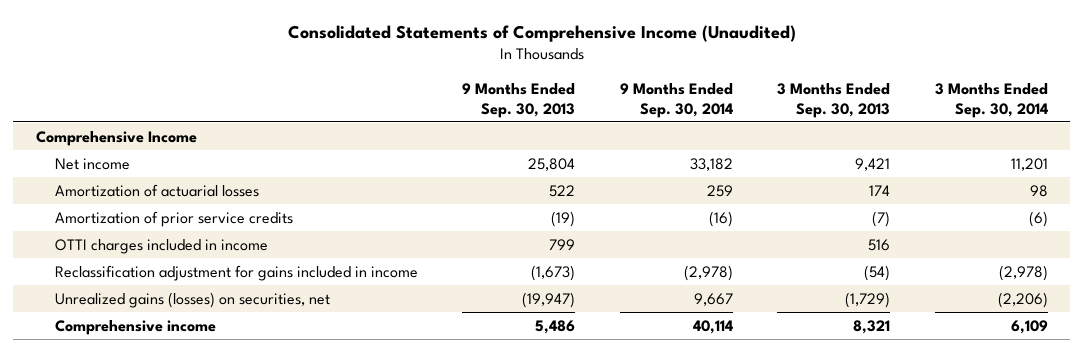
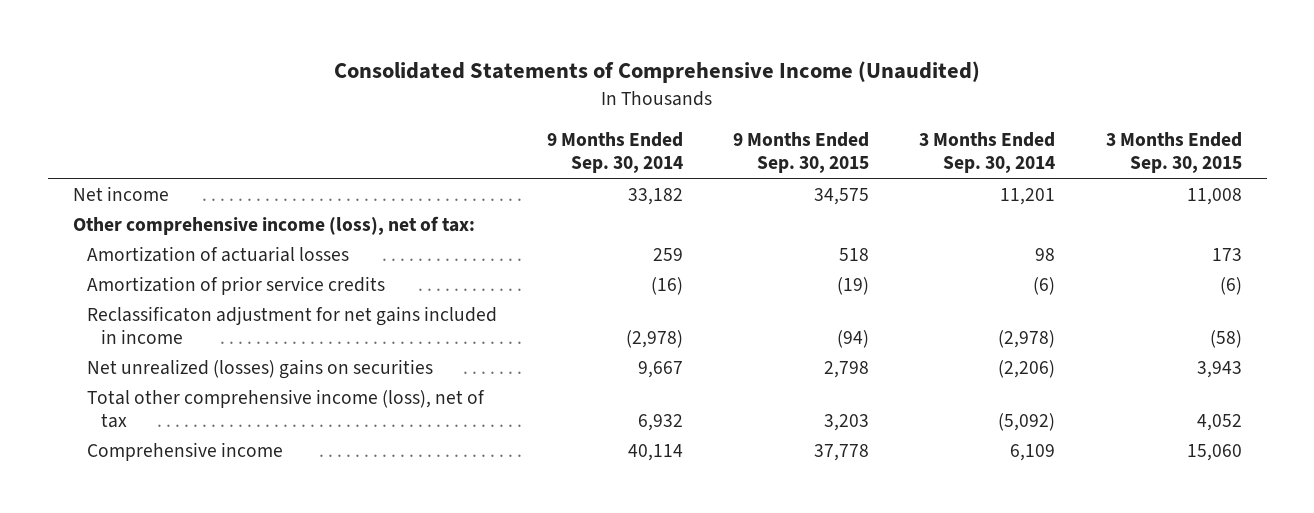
[462,82,576,118] 9 Months Ended Sep. 30, 2013 -> none
[777,82,891,118] 3 Months Ended Sep. 30, 2013 -> none
none -> [733,132,870,174] 9 Months Ended Sep. 30, 2015
none -> [1105,132,1242,174] 3 Months Ended Sep. 30, 2015
[35,130,197,146] Comprehensive Income -> none
none -> [72,215,475,235] Other comprehensive income (loss), net of tax:
[54,238,268,254] OTTI charges included in income -> none
[54,264,418,281] Reclassification adjustment for gains included in income -> [86,305,497,344] Reclassificaton adjustment for net gains included in income
[54,291,330,308] Unrealized gains (losses) on securities, net -> [86,358,433,379] Net unrealized (losses) gains on securities
none -> [86,388,485,428] Total other comprehensive income (loss), net of tax

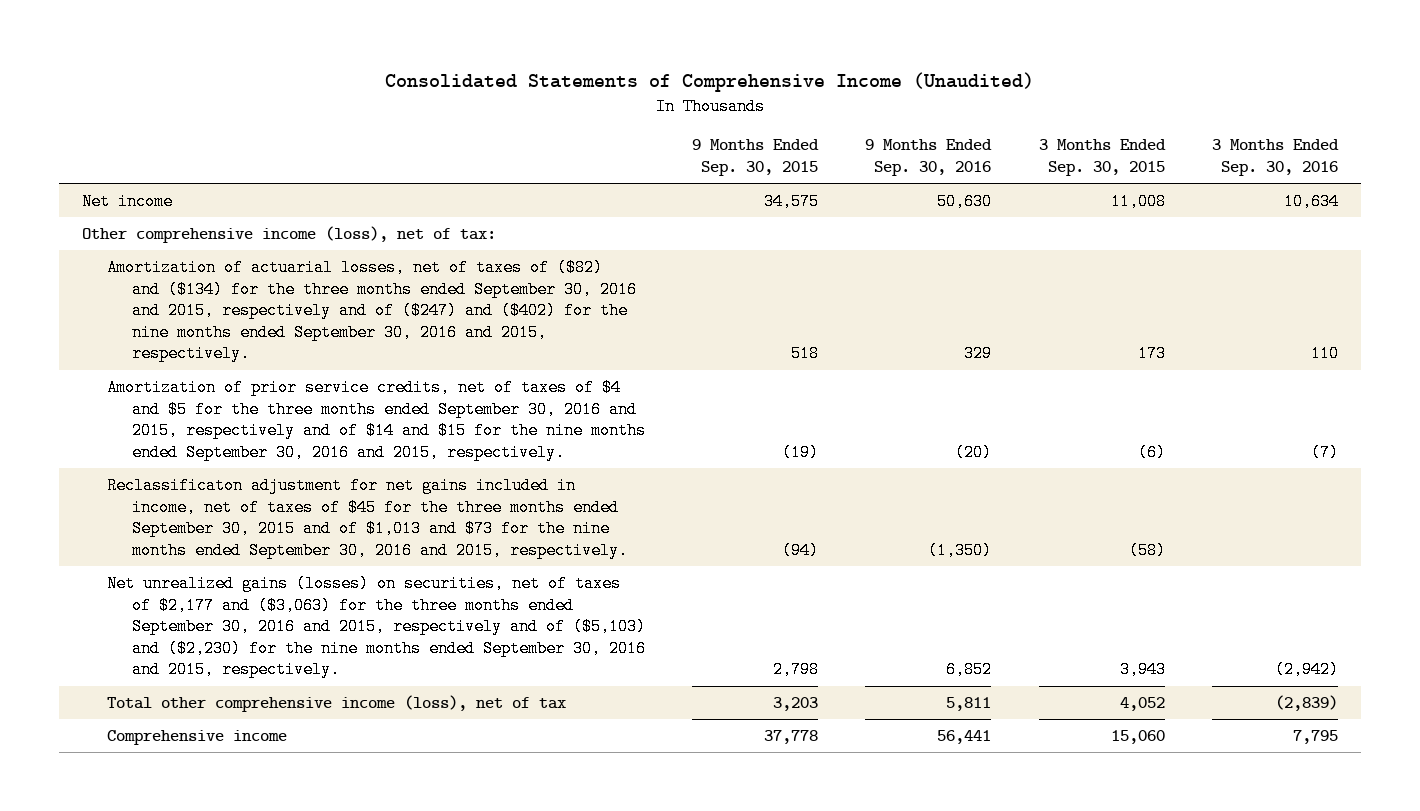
[546,132,683,174] 9 Months Ended Sep. 30, 2014 -> none
[919,132,1056,174] 3 Months Ended Sep. 30, 2014 -> none
none -> [865,139,993,177] 9 Months Ended Sep. 30, 2016
none -> [1211,139,1339,177] 3 Months Ended Sep. 30, 2016
[86,245,349,262] Amortization of actuarial losses -> [107,259,638,363] Amortization of actuarial losses, net of taxes of ($82) and ($134) for the three months ended September 30, 2016 and 2015, respectively and of ($247) and ($402) for the nine months ended September 30, 2016 and 2015, respectively.
[86,275,385,295] Amortization of prior service credits -> [107,379,647,461] Amortization of prior service credits, net of taxes of $4 and $5 for the three months ended September 30, 2016 and 2015, respectively and of $14 and $15 for the nine months ended September 30, 2016 and 2015, respectively.
[86,305,497,344] Reclassificaton adjustment for net gains included in income -> [107,477,629,559] Reclassificaton adjustment for net gains included in income, net of taxes of $45 for the three months ended September 30, 2015 and of $1,013 and $73 for the nine months ended September 30, 2016 and 2015, respectively.
[86,358,433,379] Net unrealized (losses) gains on securities -> [107,575,647,679] Net unrealized gains (losses) on securities, net of taxes of $2,177 and ($3,063) for the three months ended September 30, 2016 and 2015, respectively and of ($5,103) and ($2,230) for the nine months ended September 30, 2016 and 2015, respectively.

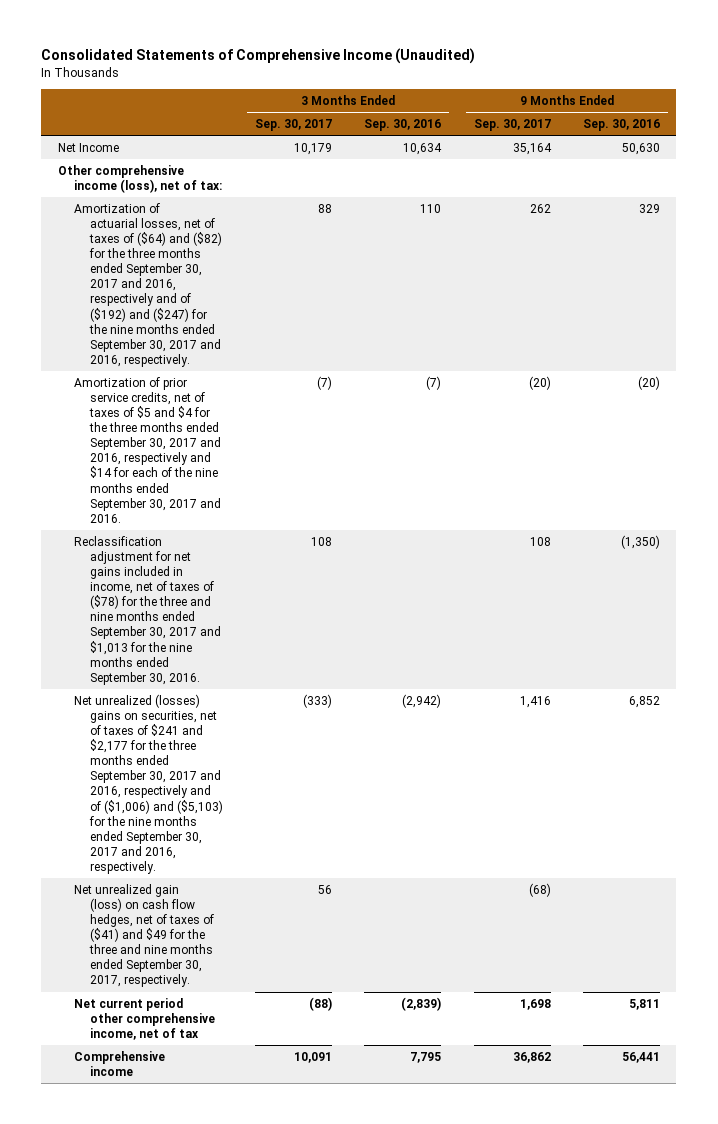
[692,139,820,177] 9 Months Ended Sep. 30, 2015 -> none
[1038,139,1166,177] 3 Months Ended Sep. 30, 2015 -> none
none -> [255,119,333,132] Sep. 30, 2017
none -> [473,119,551,132] Sep. 30, 2017
[82,193,174,211] Net income -> [57,142,119,152] Net Income
[107,259,638,363] Amortization of actuarial losses, net of taxes of ($82) and ($134) for the three months ended September 30, 2016 and 2015, respectively and of ($247) and ($402) for the nine months ended September 30, 2016 and 2015, respectively. -> [73,202,222,367] Amortization of actuarial losses, net of taxes of ($64) and ($82) for the three months ended September 30, 2017 and 2016, respectively and of ($192) and ($247) for the nine months ended September 30, 2017 and 2016, respectively.
[107,379,647,461] Amortization of prior service credits, net of taxes of $4 and $5 for the three months ended September 30, 2016 and 2015, respectively and of $14 and $15 for the nine months ended September 30, 2016 and 2015, respectively. -> [73,376,221,523] Amortization of prior service credits, net of taxes of $5 and $4 for the three months ended September 30, 2017 and 2016, respectively and $14 for each of the nine months ended September 30, 2017 and 2016.
[107,477,629,559] Reclassificaton adjustment for net gains included in income, net of taxes of $45 for the three months ended September 30, 2015 and of $1,013 and $73 for the nine months ended September 30, 2016 and 2015, respectively. -> [73,535,221,685] Reclassification adjustment for net gains included in income, net of taxes of ($78) for the three and nine months ended September 30, 2017 and $1,013 for the nine months ended September 30, 2016.
[107,575,647,679] Net unrealized gains (losses) on securities, net of taxes of $2,177 and ($3,063) for the three months ended September 30, 2016 and 2015, respectively and of ($5,103) and ($2,230) for the nine months ended September 30, 2016 and 2015, respectively. -> [73,693,223,874] Net unrealized (losses) gains on securities, net of taxes of $241 and $2,177 for the three months ended September 30, 2017 and 2016, respectively and of ($1,006) and ($5,103) for the nine months ended September 30, 2017 and 2016, respectively.
none -> [73,883,214,988] Net unrealized gain (loss) on cash flow hedges, net of taxes of ($41) and $49 for the three and nine months ended September 30, 2017, respectively.
[107,695,567,713] Total other comprehensive income (loss), net of tax -> [73,997,215,1041] Net current period other comprehensive income, net of tax

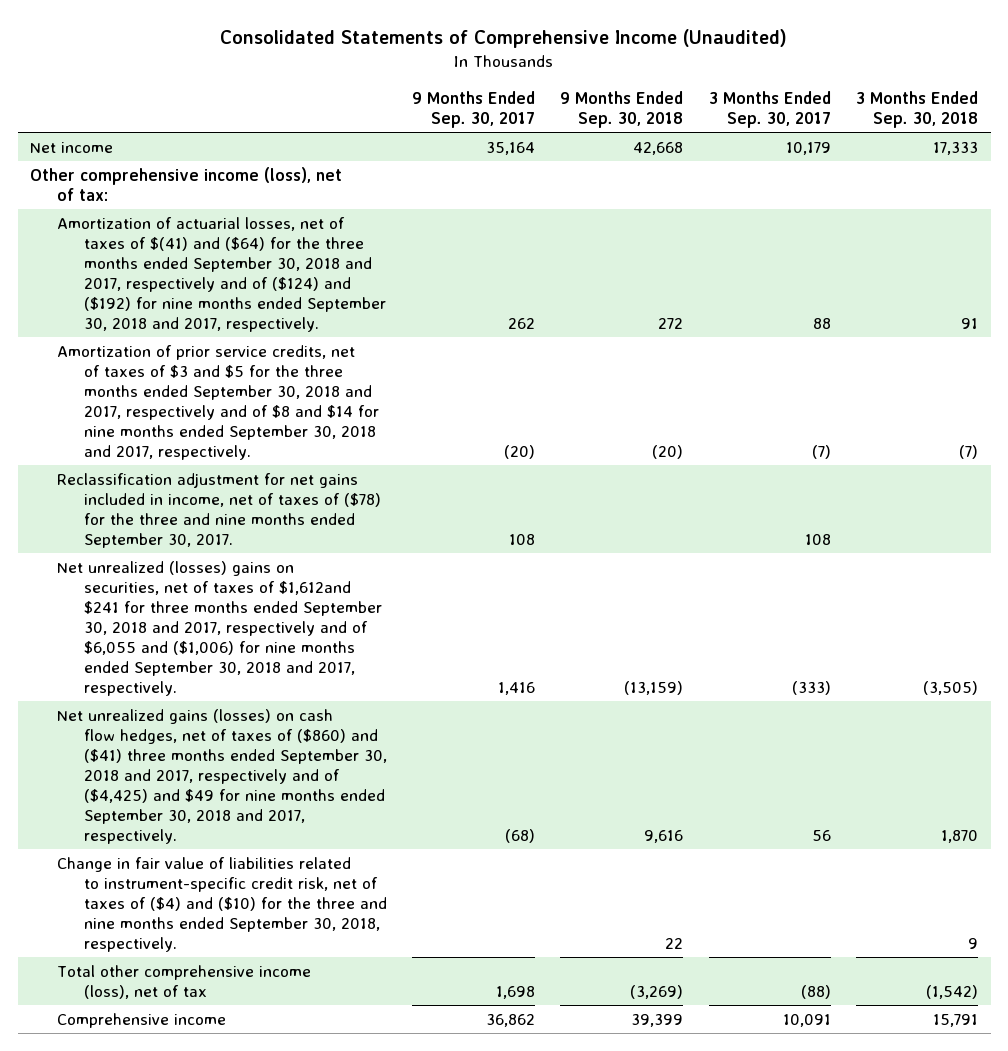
[364,119,442,132] Sep. 30, 2016 -> none
[582,119,660,132] Sep. 30, 2016 -> none
none -> [560,90,684,128] 9 Months Ended Sep. 30, 2018
none -> [856,90,979,128] 3 Months Ended Sep. 30, 2018
[57,142,119,152] Net Income -> [30,141,114,153] Net income
[73,202,222,367] Amortization of actuarial losses, net of taxes of ($64) and ($82) for the three months ended September 30, 2017 and 2016, respectively and of ($192) and ($247) for the nine months ended September 30, 2017 and 2016, respectively. -> [56,216,386,332] Amortization of actuarial losses, net of taxes of $(41) and ($64) for the three months ended September 30, 2018 and 2017, respectively and of ($124) and ($192) for nine months ended September 30, 2018 and 2017, respectively.
[73,376,221,523] Amortization of prior service credits, net of taxes of $5 and $4 for the three months ended September 30, 2017 and 2016, respectively and $14 for each of the nine months ended September 30, 2017 and 2016. -> [56,344,379,460] Amortization of prior service credits, net of taxes of $3 and $5 for the three months ended September 30, 2018 and 2017, respectively and of $8 and $14 for nine months ended September 30, 2018 and 2017, respectively.
[73,535,221,685] Reclassification adjustment for net gains included in income, net of taxes of ($78) for the three and nine months ended September 30, 2017 and $1,013 for the nine months ended September 30, 2016. -> [56,472,381,548] Reclassification adjustment for net gains included in income, net of taxes of ($78) for the three and nine months ended September 30, 2017.
[73,693,223,874] Net unrealized (losses) gains on securities, net of taxes of $241 and $2,177 for the three months ended September 30, 2017 and 2016, respectively and of ($1,006) and ($5,103) for the nine months ended September 30, 2017 and 2016, respectively. -> [56,560,382,696] Net unrealized (losses) gains on securities, net of taxes of $1,612and $241 for three months ended September 30, 2018 and 2017, respectively and of $6,055 and ($1,006) for nine months ended September 30, 2018 and 2017, respectively.
[73,883,214,988] Net unrealized gain (loss) on cash flow hedges, net of taxes of ($41) and $49 for the three and nine months ended September 30, 2017, respectively. -> [56,708,387,844] Net unrealized gains (losses) on cash flow hedges, net of taxes of ($860) and ($41) three months ended September 30, 2018 and 2017, respectively and of ($4,425) and $49 for nine months ended September 30, 2018 and 2017, respectively.
none -> [56,856,387,952] Change in fair value of liabilities related to instrument-specific credit risk, net of taxes of ($4) and ($10) for the three and nine months ended September 30, 2018, respectively.
[73,997,215,1041] Net current period other comprehensive income, net of tax -> [56,964,311,999] Total other comprehensive income (loss), net of tax

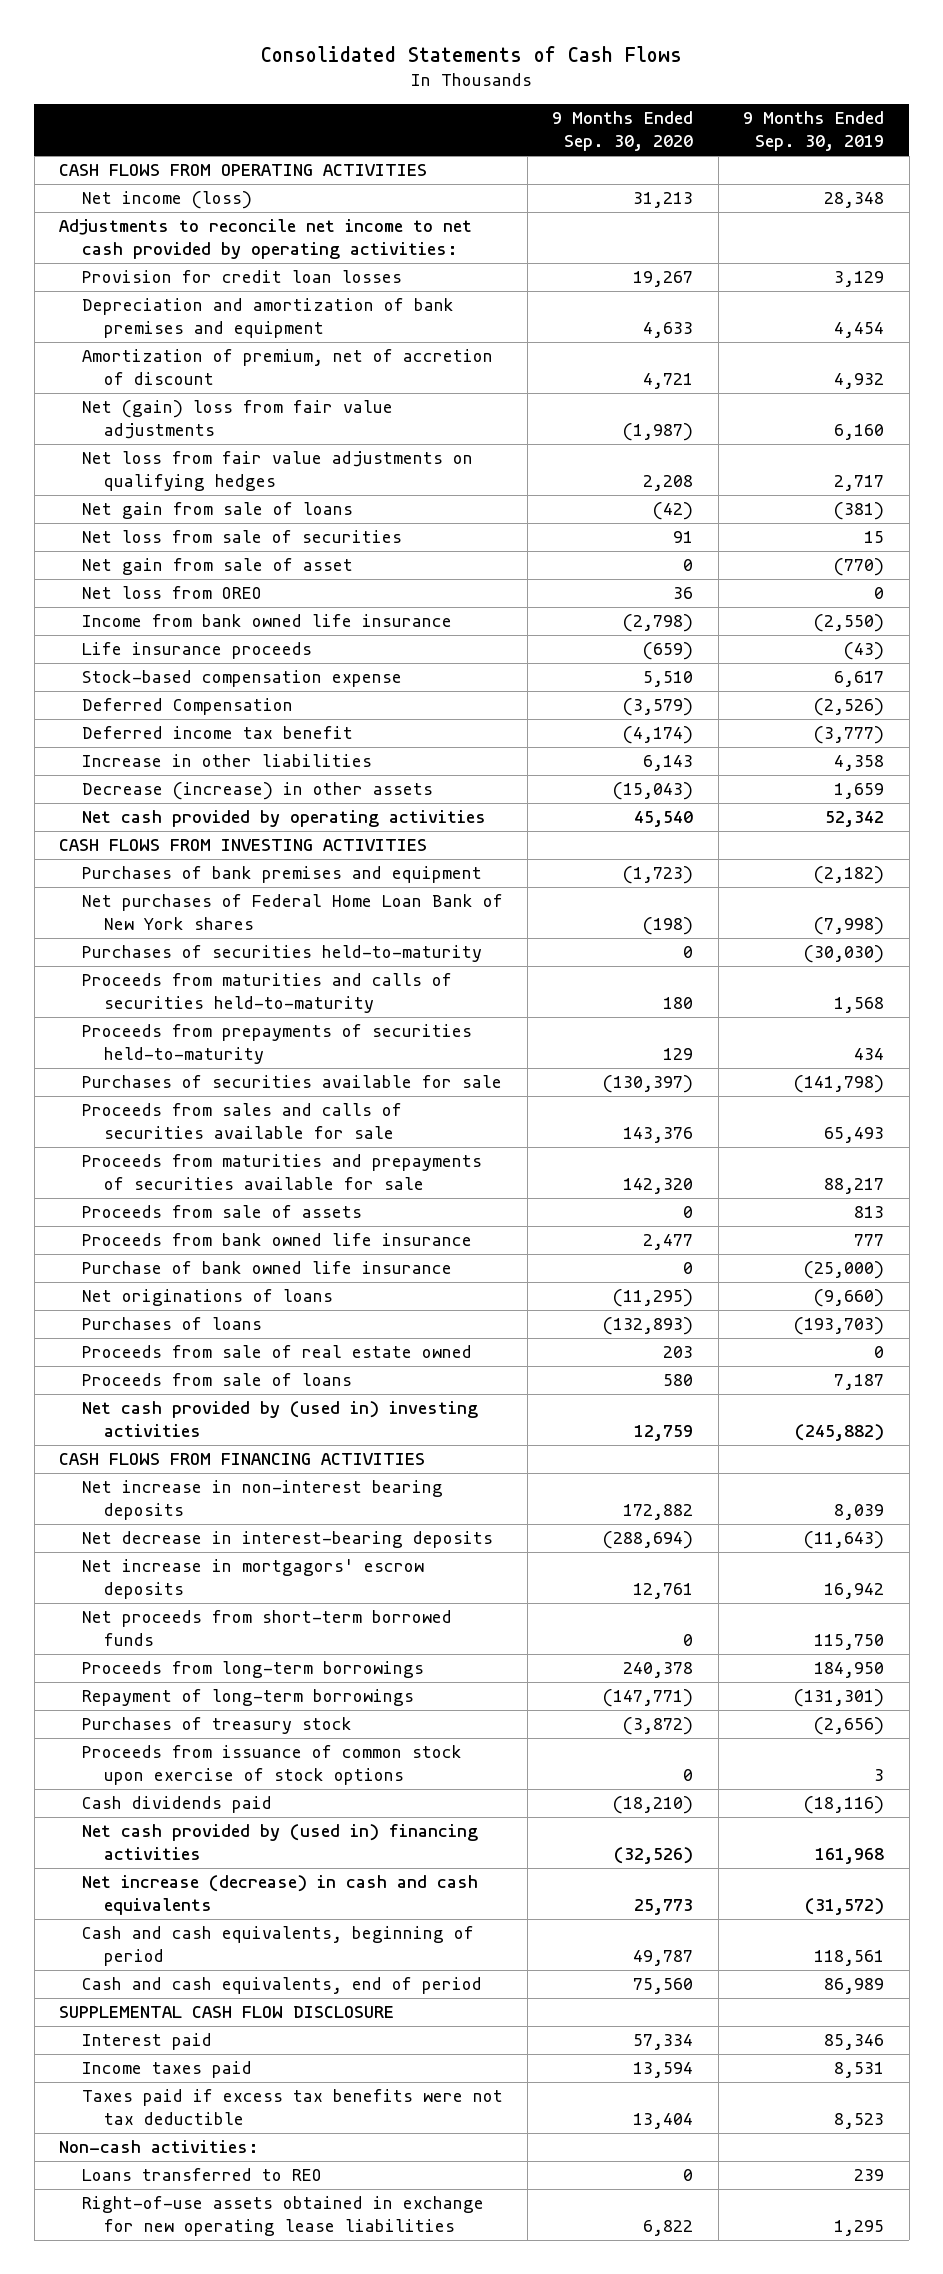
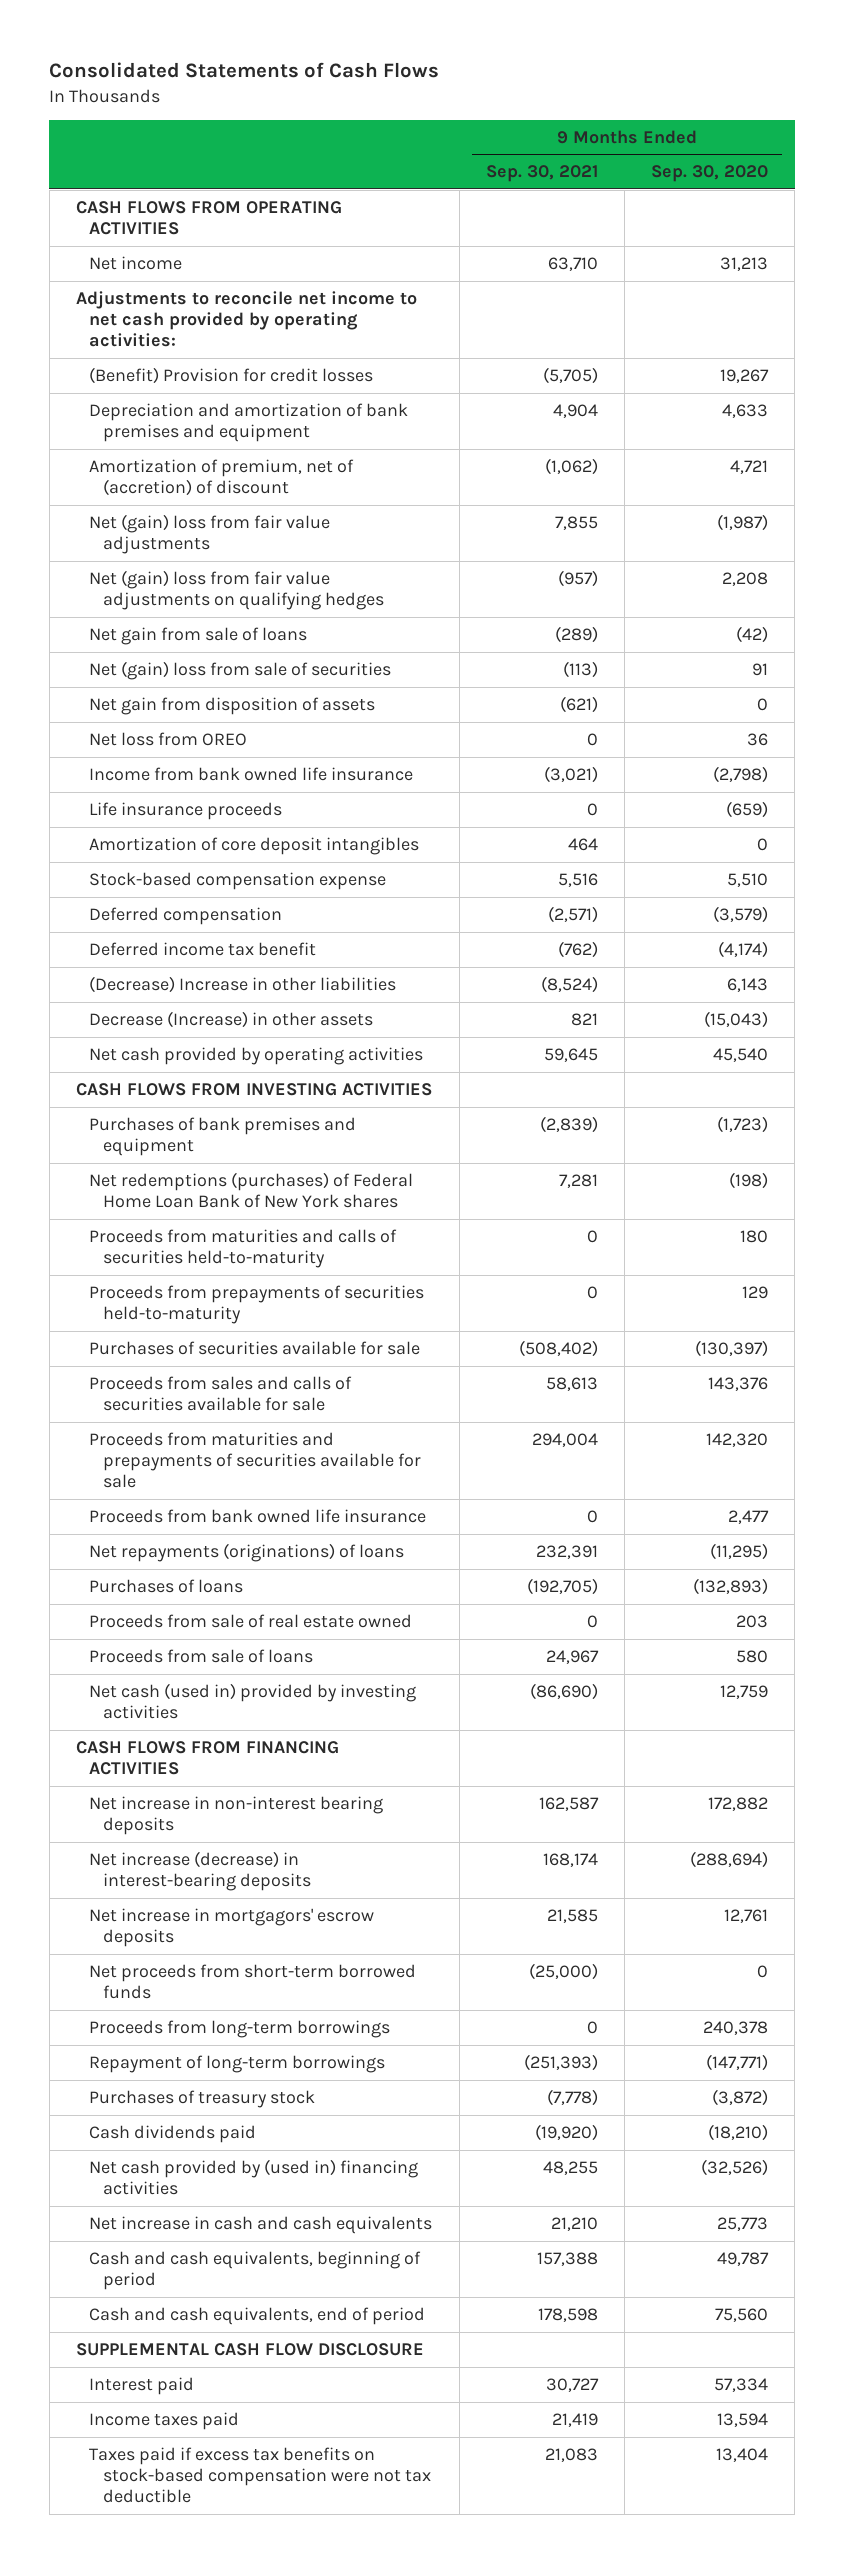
[743,111,885,152] 9 Months Ended Sep. 30, 2019 -> none
none -> [485,165,598,183] Sep. 30, 2021
[81,191,252,210] Net income (loss) -> [89,255,183,270] Net income
[81,270,402,284] Provision for credit loan losses -> [89,366,374,384] (Benefit) Provision for credit losses
[81,349,493,386] Amortization of premium, net of accretion of discount -> [89,458,355,497] Amortization of premium, net of (accretion) of discount
[81,451,473,492] Net loss from fair value adjustments on qualifying hedges -> [89,569,384,611] Net (gain) loss from fair value adjustments on qualifying hedges
[81,530,402,544] Net loss from sale of securities -> [89,660,392,680] Net (gain) loss from sale of securities
[81,558,353,576] Net gain from sale of asset -> [89,696,376,715] Net gain from disposition of assets
none -> [89,836,420,855] Amortization of core deposit intangibles
[81,698,293,716] Deferred Compensation -> [89,906,283,925] Deferred compensation
[81,754,372,768] Increase in other liabilities -> [89,975,397,993] (Decrease) Increase in other liabilities
[81,782,433,801] Decrease (increase) in other assets -> [89,1010,374,1028] Decrease (Increase) in other assets
[81,945,482,963] Purchases of securities held-to-maturity -> none
[81,894,503,931] Net purchases of Federal Home Loan Bank of New York shares -> [89,1171,414,1209] Net redemptions (purchases) of Federal Home Loan Bank of New York shares
[81,1205,362,1219] Proceeds from sale of assets -> none
[81,1261,452,1275] Purchase of bank owned life insurance -> none
[81,1289,333,1307] Net originations of loans -> [89,1542,405,1562] Net repayments (originations) of loans
[81,1401,478,1438] Net cash provided by (used in) investing activities -> [89,1682,417,1720] Net cash (used in) provided by investing activities
[81,1531,493,1549] Net decrease in interest-bearing deposits -> [89,1850,311,1892] Net increase (decrease) in interest-bearing deposits
[81,1745,462,1786] Proceeds from issuance of common stock upon exercise of stock options -> none
[81,1875,478,1916] Net increase (decrease) in cash and cash equivalents -> [89,2215,433,2234] Net increase in cash and cash equivalents
[58,2140,259,2154] Non-cash activities: -> none
[81,2168,322,2182] Loans transferred to REO -> none
[81,2196,484,2237] Right-of-use assets obtained in exchange for new operating lease liabilities -> none
[81,2089,503,2126] Taxes paid if excess tax benefits were not tax deductible -> [89,2446,431,2504] Taxes paid if excess tax benefits on stock-based compensation were not tax deductible

